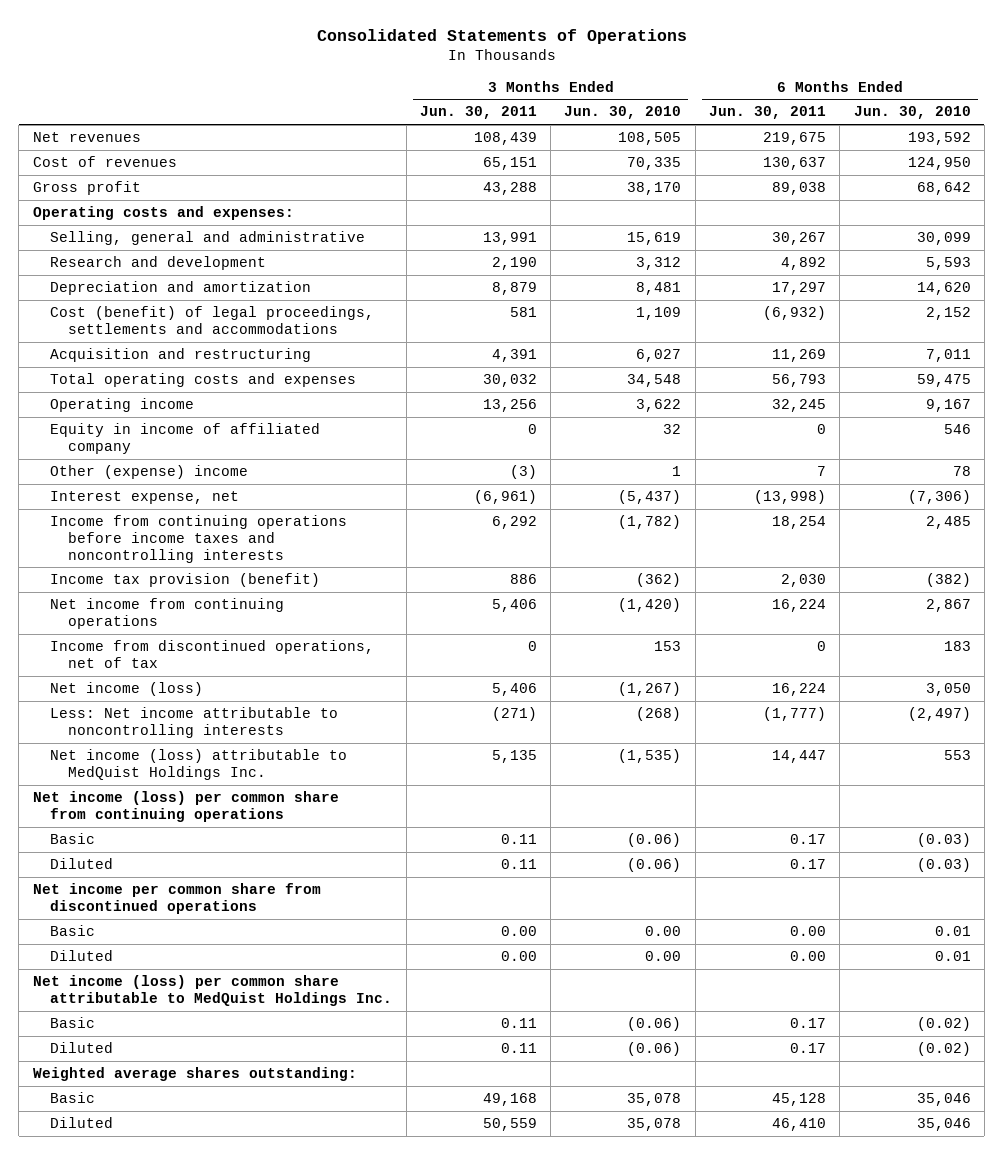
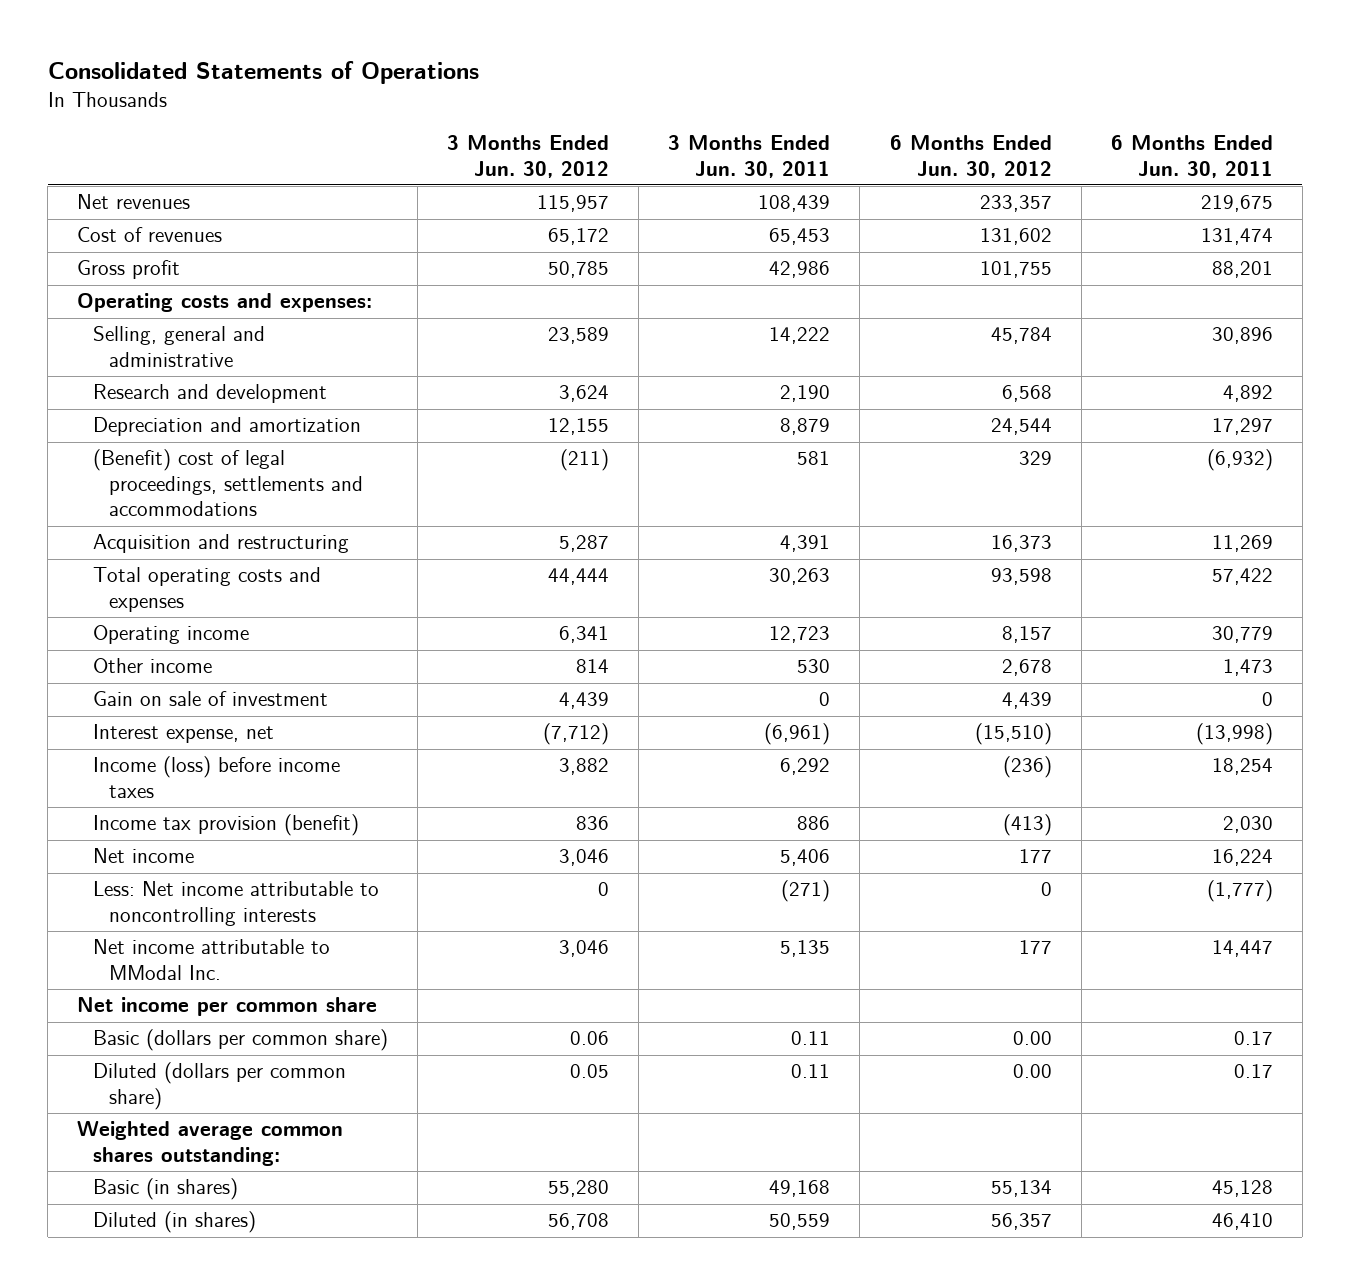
[564,106,682,120] Jun. 30, 2010 -> none
[853,106,971,120] Jun. 30, 2010 -> none
none -> [447,135,610,178] 3 Months Ended Jun. 30, 2012
none -> [889,135,1052,178] 6 Months Ended Jun. 30, 2012
[482,157,537,171] 65,151 -> [769,228,831,246] 65,453
[763,157,827,171] 130,637 -> [1200,228,1273,246] 131,474
[482,182,537,196] 43,288 -> [769,261,831,279] 42,986
[772,182,827,196] 89,038 -> [1211,261,1273,279] 88,201
[482,232,537,246] 13,991 -> [769,327,831,345] 14,222
[772,232,827,246] 30,267 -> [1211,327,1273,345] 30,896
[50,306,375,334] Cost (benefit) of legal proceedings, settlements and accommodations -> [93,449,363,517] (Benefit) cost of legal proceedings, settlements and accommodations
[50,423,321,454] Equity in income of affiliated company -> none
[482,374,537,388] 30,032 -> [769,568,831,586] 30,263
[772,374,827,388] 56,793 -> [1211,568,1273,586] 57,422
[482,399,537,413] 13,256 -> [769,626,831,644] 12,723
[772,399,827,413] 32,245 -> [1211,626,1273,644] 30,779
[50,465,249,480] Other (expense) income -> [93,658,213,674] Other income
[509,465,537,480] (3) -> [797,659,831,674] 530
[817,466,827,477] 7 -> [1222,659,1273,677] 1,473
none -> [93,691,329,707] Gain on sale of investment
[50,515,348,563] Income from continuing operations before income taxes and noncontrolling interests -> [93,756,341,798] Income (loss) before income taxes
[50,598,285,629] Net income from continuing operations -> none
[50,640,375,668] Income from discontinued operations, net of tax -> none
[50,682,204,697] Net income (loss) -> [93,848,195,864] Net income
[32,883,321,914] Net income per common share from discontinued operations -> none
[50,925,96,937] Basic -> none
[50,950,114,962] Diluted -> none
[32,975,393,1006] Net income (loss) per common share attributable to MedQuist Holdings Inc. -> none
[50,1017,96,1029] Basic -> none
[50,1042,114,1054] Diluted -> none
[50,749,348,780] Net income (loss) attributable to MedQuist Holdings Inc. -> [93,939,331,980] Net income attributable to MModal Inc.
[32,791,339,822] Net income (loss) per common share from continuing operations -> [77,997,378,1017] Net income per common share
[50,833,96,845] Basic -> [93,1029,389,1052] Basic (dollars per common share)
[50,858,114,870] Diluted -> [93,1062,347,1110] Diluted (dollars per common share)
[32,1067,357,1082] Weighted average shares outstanding: -> [77,1121,344,1166] Weighted average common shares outstanding:
[50,1092,96,1104] Basic -> [93,1178,239,1201] Basic (in shares)
[50,1117,114,1129] Diluted -> [93,1211,257,1234] Diluted (in shares)

